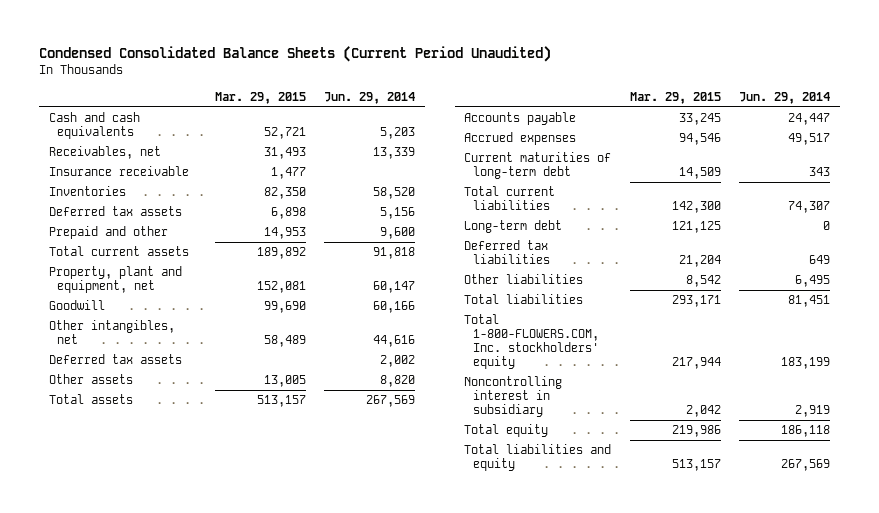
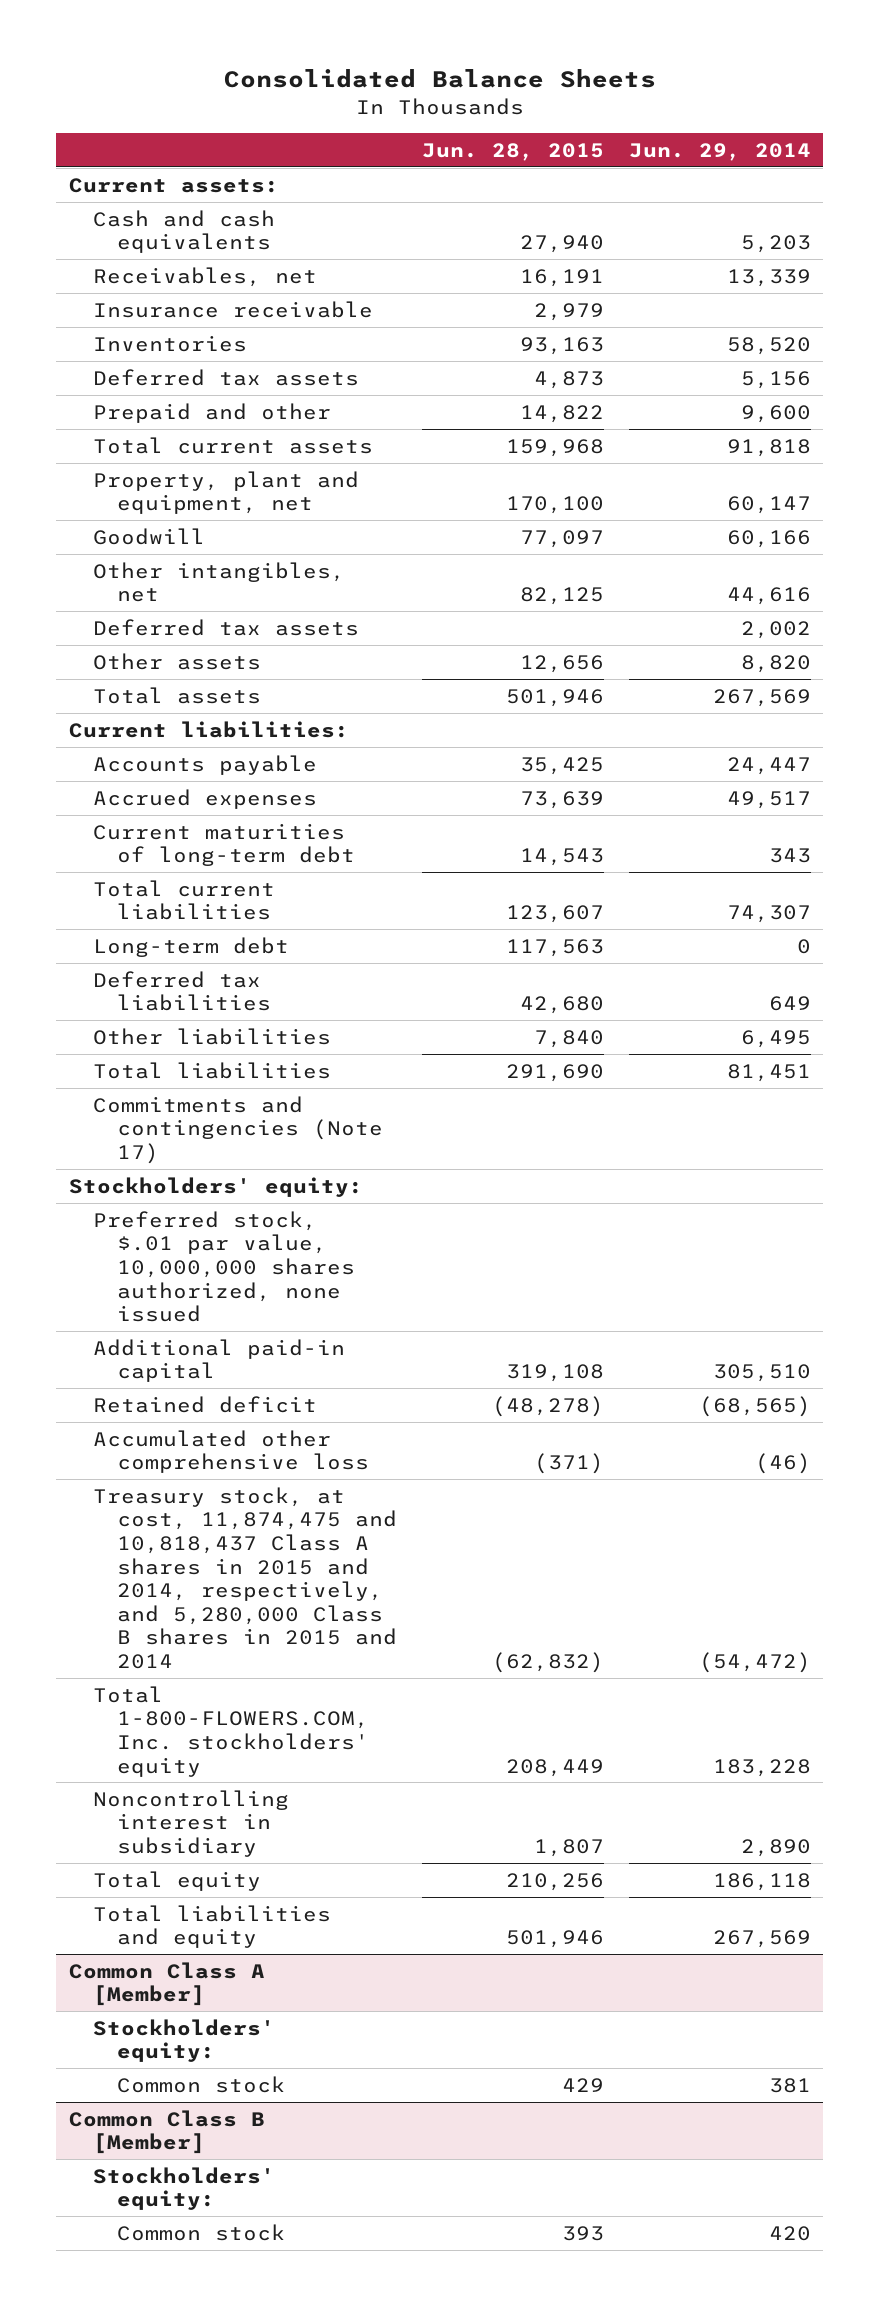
[39,46,552,63] Condensed Consolidated Balance Sheets (Current Period Unaudited) -> [223,68,656,88] Consolidated Balance Sheets
[214,91,306,104] Mar. 29, 2015 -> none
none -> [421,142,604,161] Jun. 28, 2015
none -> [68,177,279,193] Current assets:
none -> [68,720,349,738] Current liabilities:
none -> [92,1095,383,1164] Commitments and contingencies (Note 17)
none -> [68,1176,363,1197] Stockholders' equity:
none -> [92,1210,355,1323] Preferred stock, $.01 par value, 10,000,000 shares authorized, none issued
none -> [92,1338,345,1383] Additional paid-in capital
none -> [92,1395,317,1413] Retained deficit
none -> [92,1429,369,1474] Accumulated other comprehensive loss
none -> [92,1486,397,1670] Treasury stock, at cost, 11,874,475 and 10,818,437 Class A shares in 2015 and 2014, respectively, and 5,280,000 Class B shares in 2015 and 2014
[781,356,831,369] 183,199 -> [712,1758,811,1777] 183,228
[795,405,831,418] 2,919 -> [740,1838,811,1857] 2,890
none -> [68,1961,265,2007] Common Class A [Member]
none -> [92,2018,275,2063] Stockholders' equity:
none -> [116,2075,285,2093] Common stock
none -> [68,2109,265,2155] Common Class B [Member]
none -> [92,2166,275,2211] Stockholders' equity:
none -> [116,2223,285,2241] Common stock

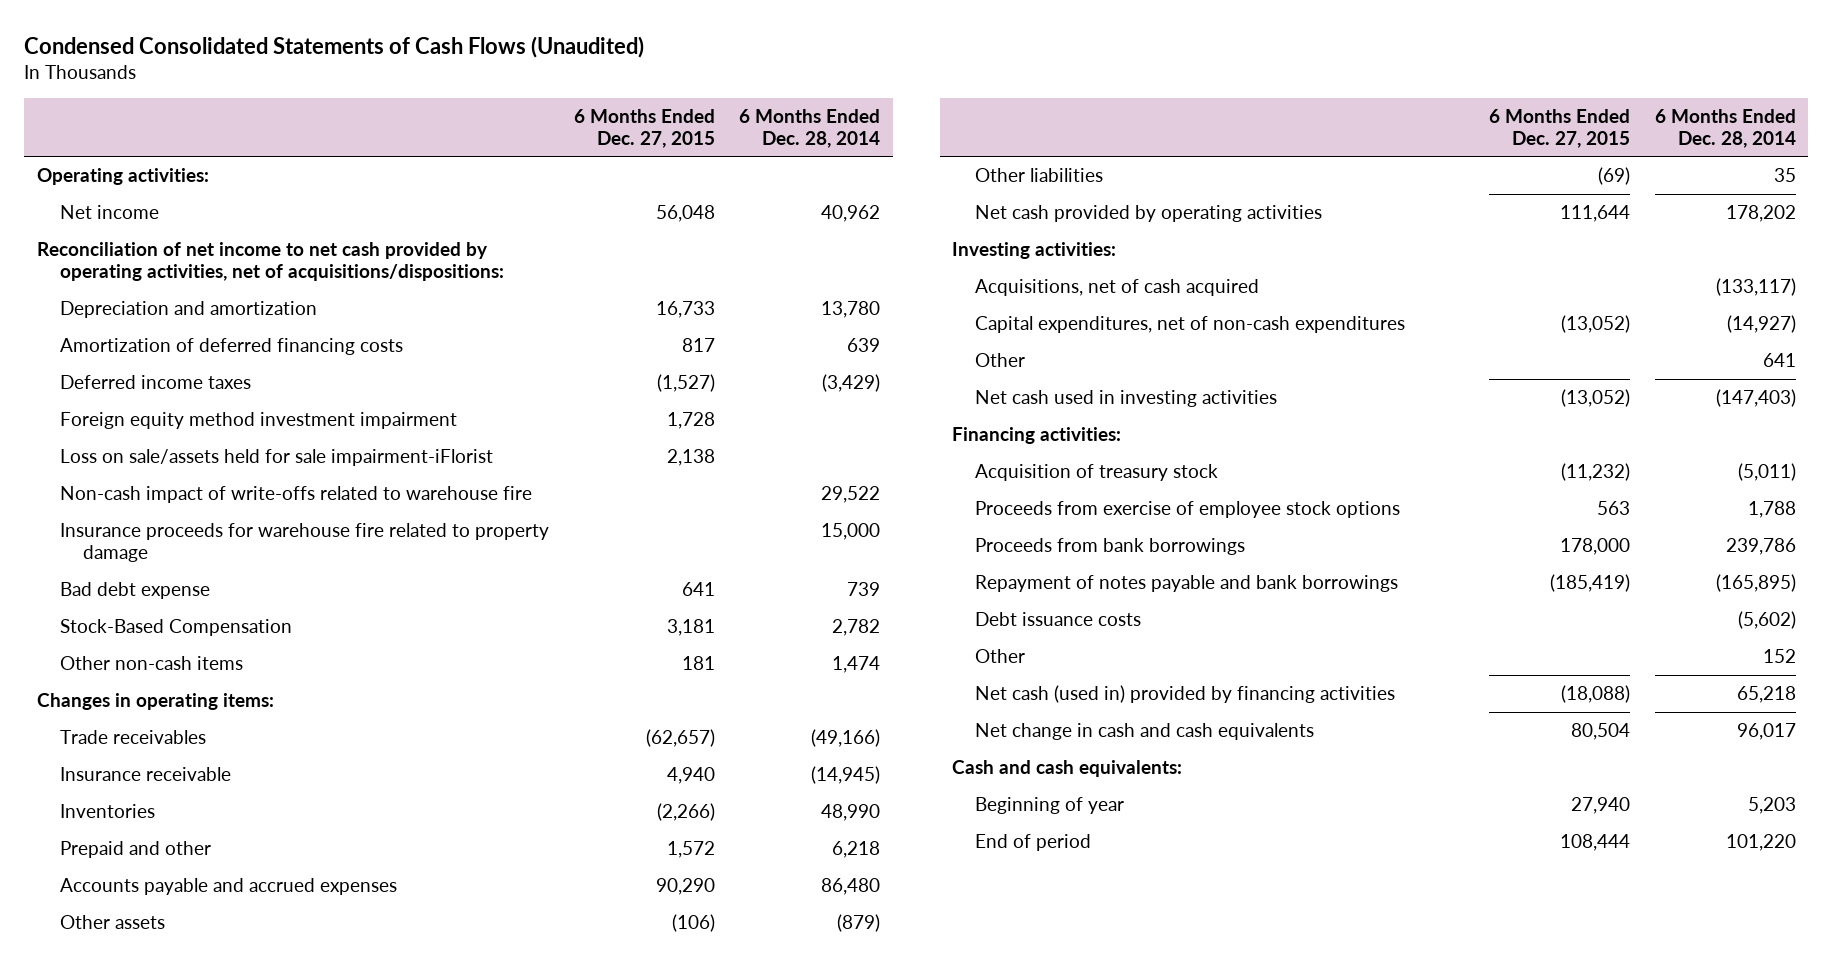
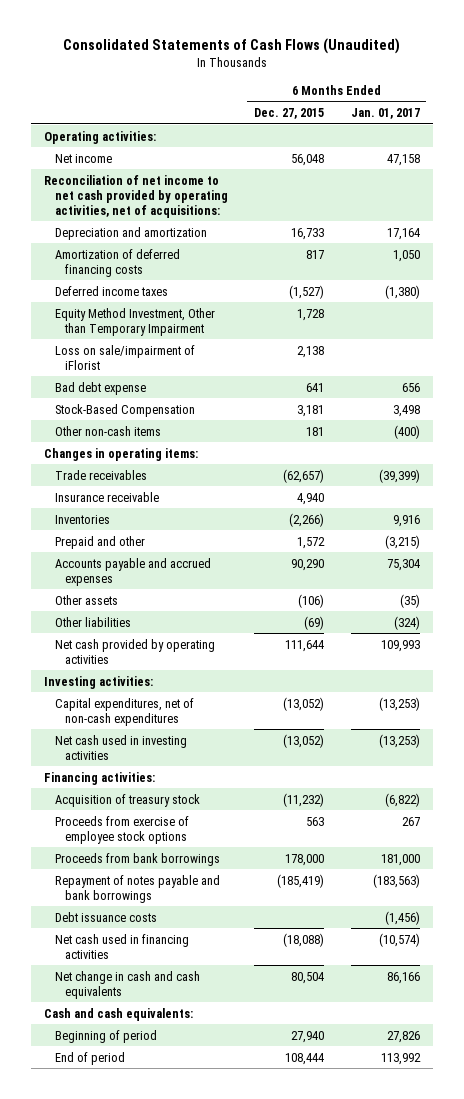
[24,35,645,58] Condensed Consolidated Statements of Cash Flows (Unaudited) -> [62,37,400,54] Consolidated Statements of Cash Flows (Unaudited)
[739,109,881,148] 6 Months Ended Dec. 28, 2014 -> none
none -> [350,108,420,120] Jan. 01, 2017
[36,242,504,281] Reconciliation of net income to net cash provided by operating activities, net of acquisitions/dispositions: -> [43,174,228,218] Reconciliation of net income to net cash provided by operating activities, net of acquisitions:
[59,486,532,504] Non-cash impact of write-offs related to warehouse fire -> none
[59,523,549,562] Insurance proceeds for warehouse fire related to property damage -> none
[59,412,457,430] Foreign equity method investment impairment -> [54,307,215,336] Equity Method Investment, Other than Temporary Impairment
[59,449,493,467] Loss on sale/assets held for sale impairment-iFlorist -> [54,344,195,370] Loss on sale/impairment of iFlorist
[975,279,1260,297] Acquisitions, net of cash acquired -> none
[975,353,1026,368] Other -> none
[975,649,1026,664] Other -> none
[975,685,1396,704] Net cash (used in) provided by financing activities -> [54,933,189,959] Net cash used in financing activities
[975,797,1125,815] Beginning of year -> [54,1029,157,1043] Beginning of period

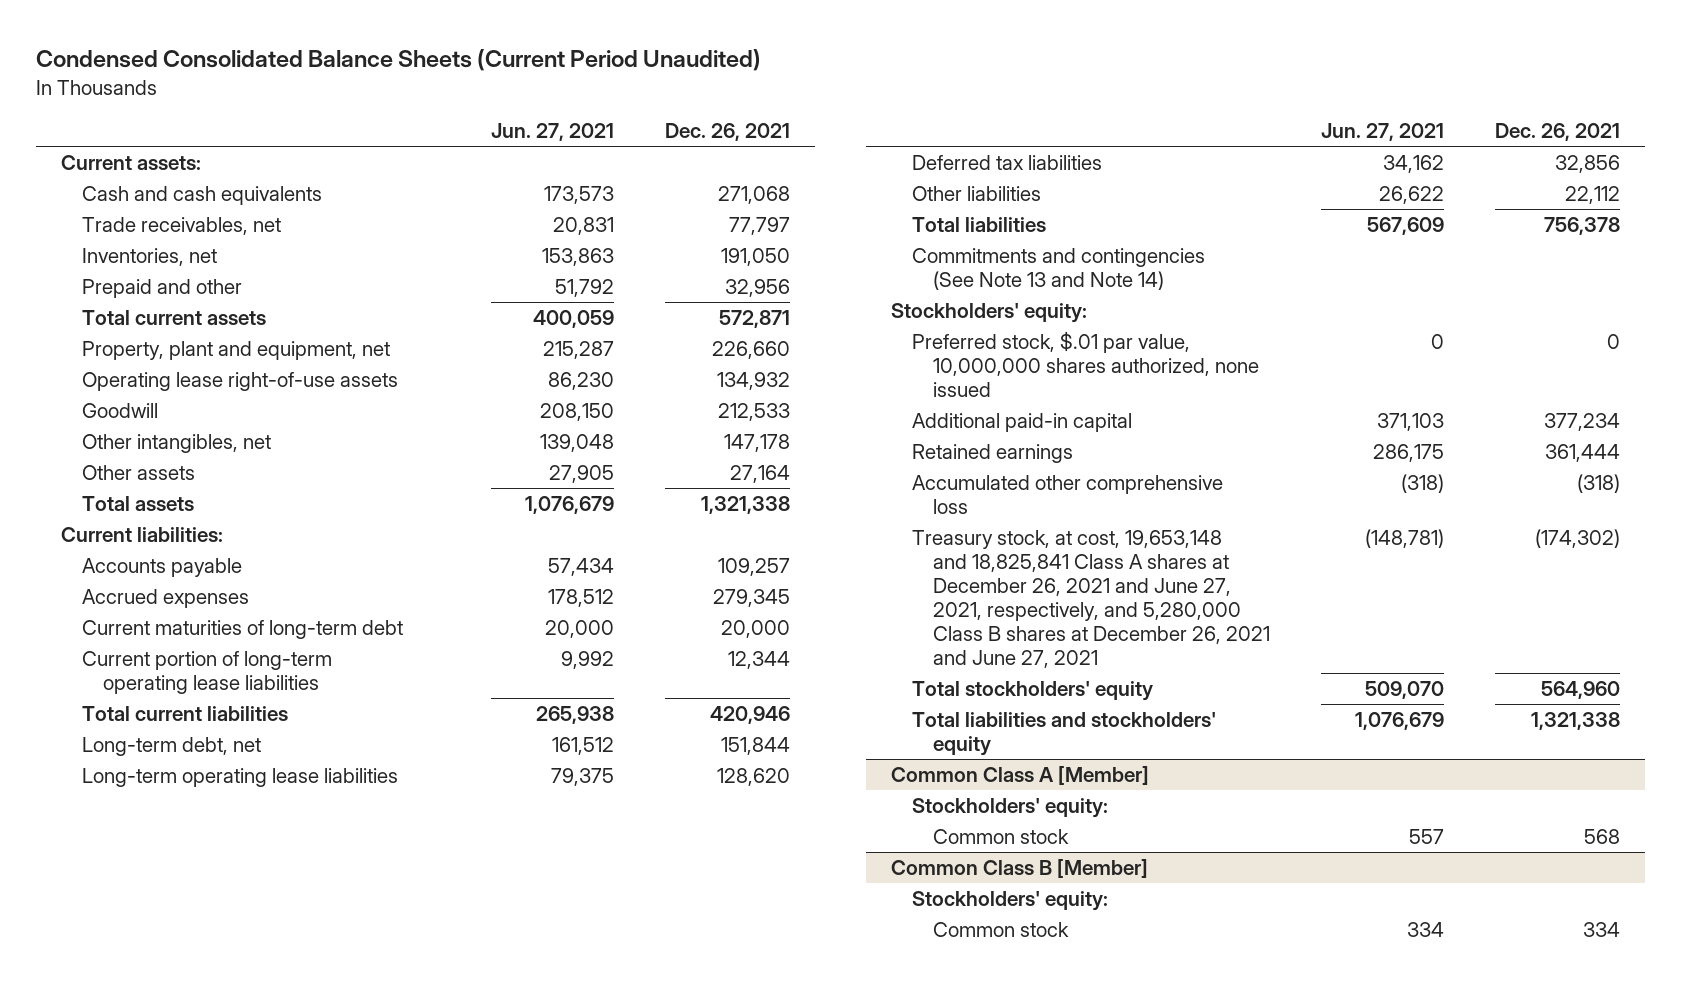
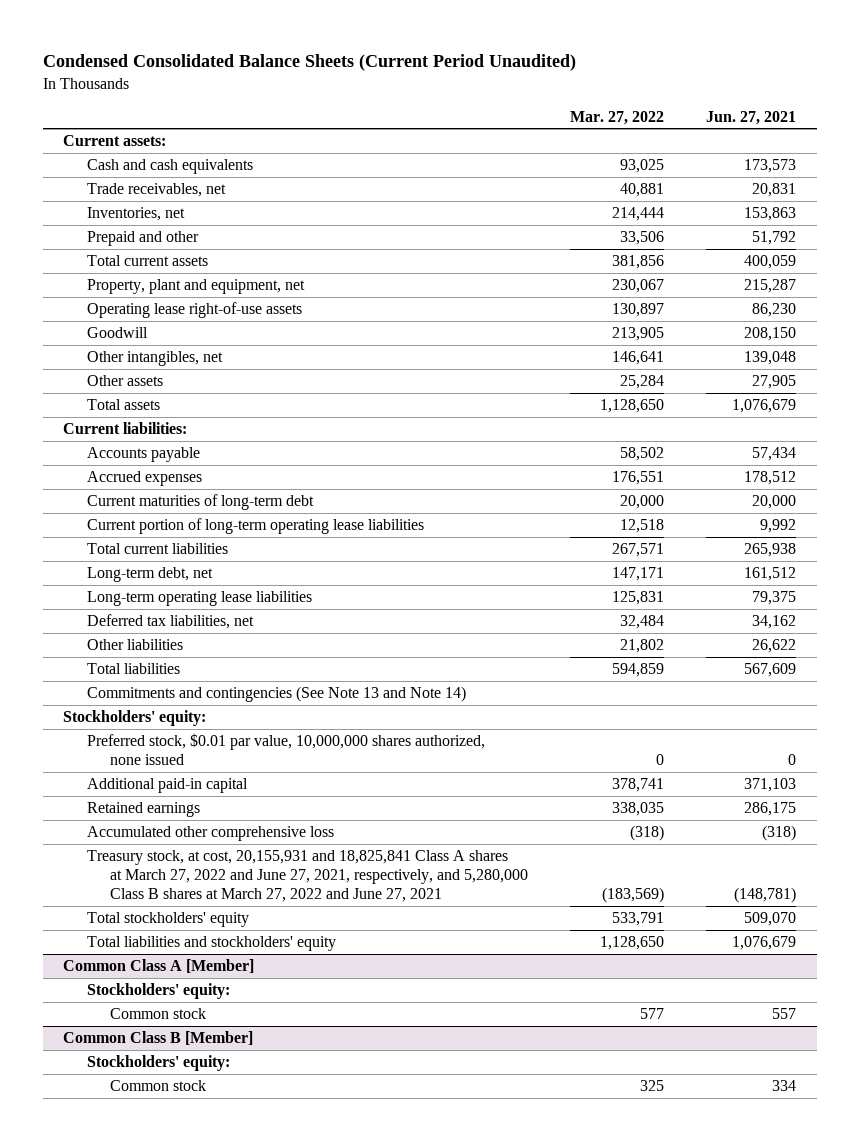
[664,122,790,141] Dec. 26, 2021 -> none
none -> [570,110,665,125] Mar. 27, 2022
[912,155,1103,171] Deferred tax liabilities -> [86,614,254,630] Deferred tax liabilities, net
[912,331,1259,398] Preferred stock, $.01 par value, 10,000,000 shares authorized, none issued -> [86,733,485,766] Preferred stock, $0.01 par value, 10,000,000 shares authorized, none issued
[912,530,1270,669] Treasury stock, at cost, 19,653,148 and 18,825,841 Class A shares at December 26, 2021 and June 27, 2021, respectively, and 5,280,000 Class B shares at December 26, 2021 and June 27, 2021 -> [86,850,529,903] Treasury stock, at cost, 20,155,931 and 18,825,841 Class A shares at March 27, 2022 and June 27, 2021, respectively, and 5,280,000 Class B shares at March 27, 2022 and June 27, 2021

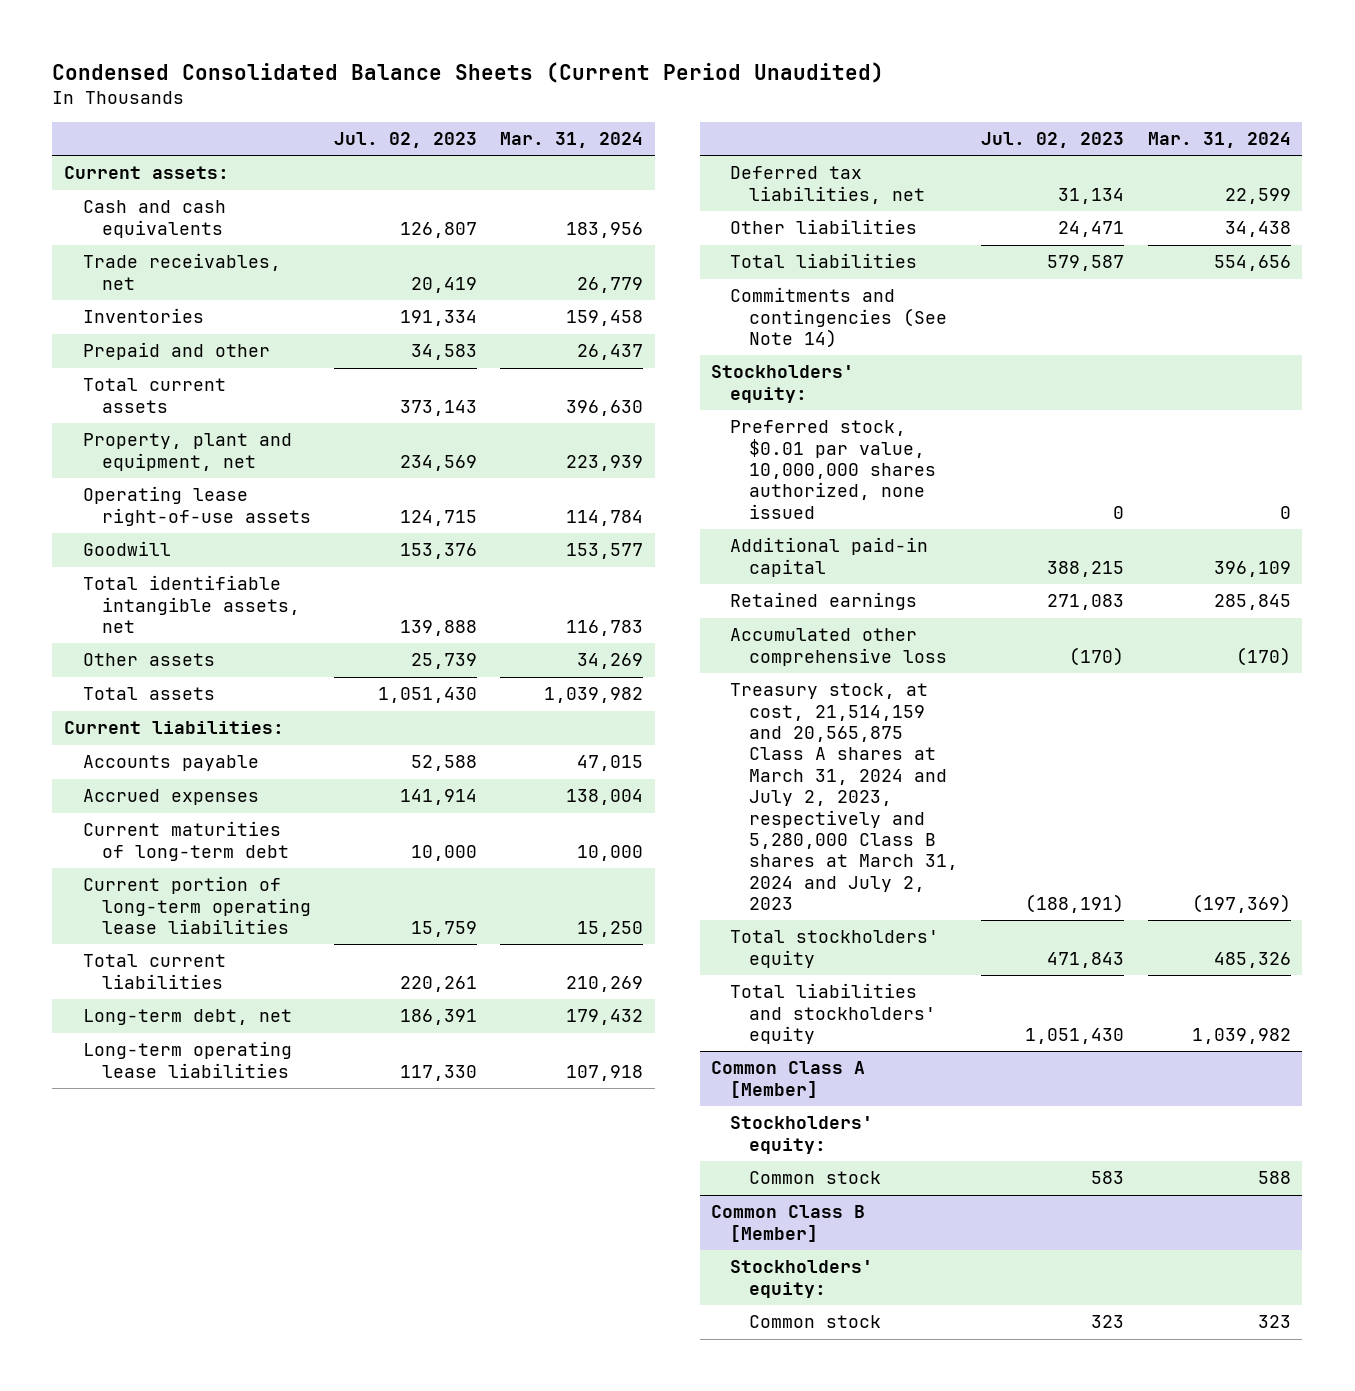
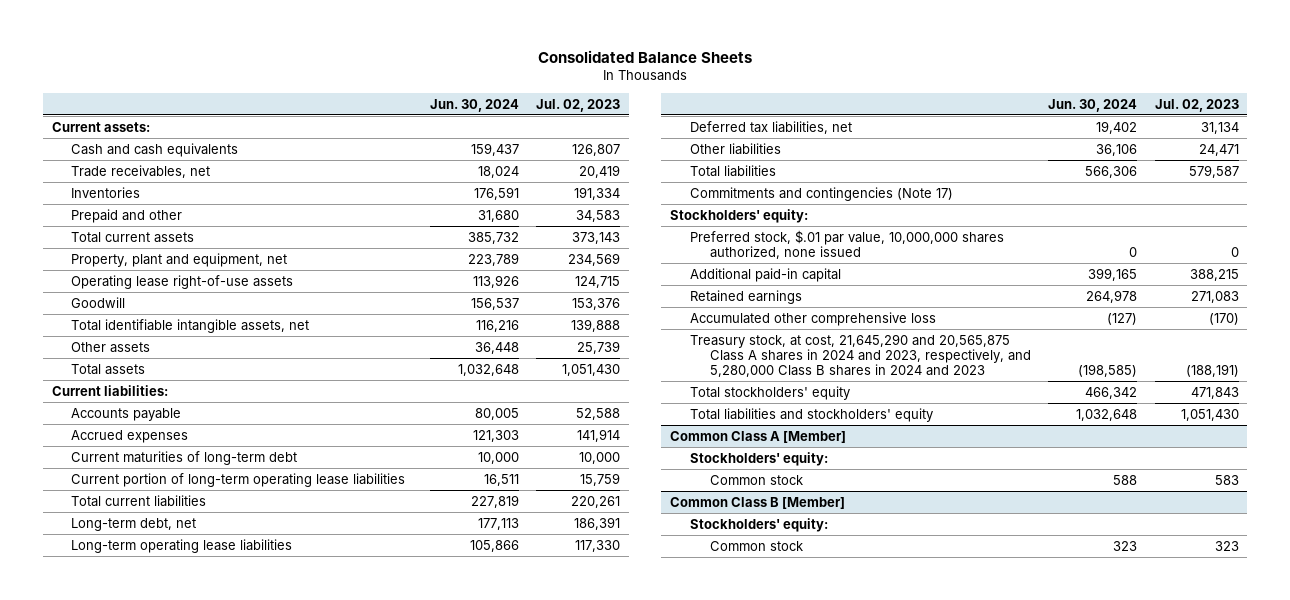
[52,61,885,83] Condensed Consolidated Balance Sheets (Current Period Unaudited) -> [538,49,753,63] Consolidated Balance Sheets
[500,132,644,149] Mar. 31, 2024 -> none
none -> [429,98,519,112] Jun. 30, 2024
[730,287,947,349] Commitments and contingencies (See Note 14) -> [689,186,953,201] Commitments and contingencies (Note 17)
[730,420,936,519] Preferred stock, $0.01 par value, 10,000,000 shares authorized, none issued -> [689,229,1004,259] Preferred stock, $.01 par value, 10,000,000 shares authorized, none issued
[730,683,958,911] Treasury stock, at cost, 21,514,159 and 20,565,875 Class A shares at March 31, 2024 and July 2, 2023, respectively and 5,280,000 Class B shares at March 31, 2024 and July 2, 2023 -> [689,333,1031,377] Treasury stock, at cost, 21,645,290 and 20,565,875 Class A shares in 2024 and 2023, respectively, and 5,280,000 Class B shares in 2024 and 2023

